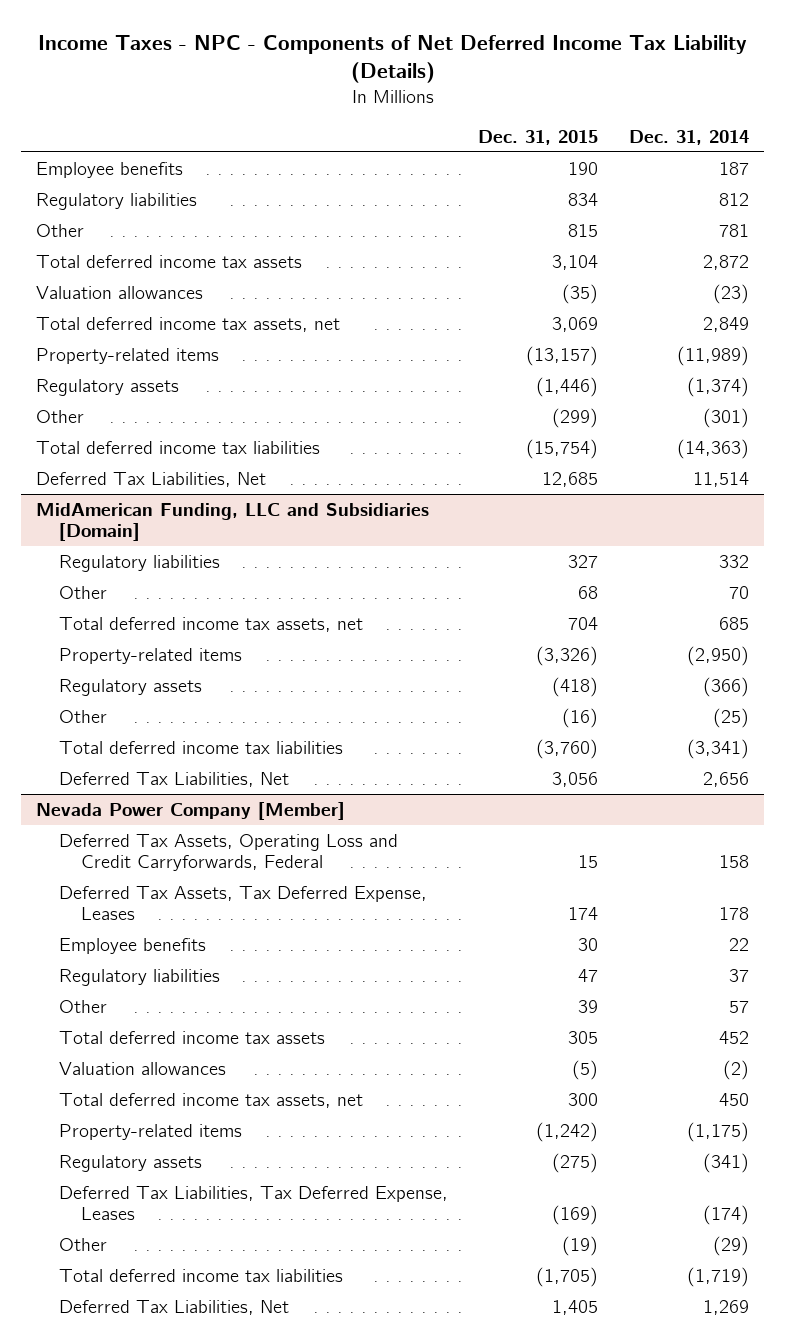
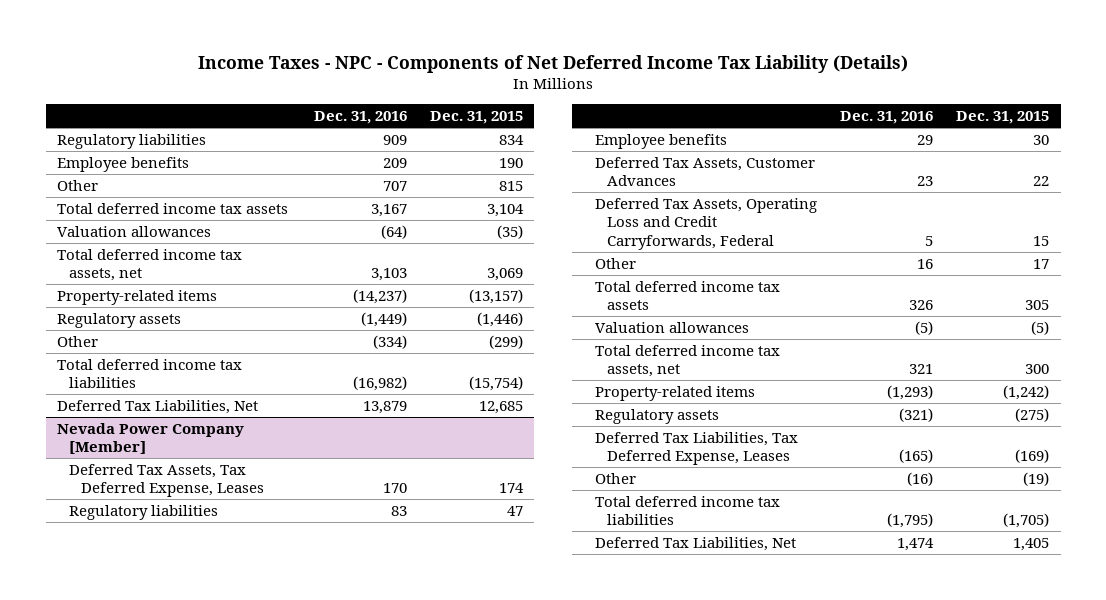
[629,129,750,145] Dec. 31, 2014 -> none
none -> [313,111,407,125] Dec. 31, 2016
[36,161,184,178] Employee benefits -> [57,156,190,172] Employee benefits
[36,502,430,541] MidAmerican Funding, LLC and Subsidiaries [Domain] -> none
[58,554,220,572] Regulatory liabilities -> none
[58,585,107,599] Other -> none
[58,616,363,632] Total deferred income tax assets, net -> none
[58,647,242,664] Property-related items -> none
[58,678,202,696] Regulatory assets -> none
[58,709,107,723] Other -> none
[58,740,343,754] Total deferred income tax liabilities -> none
[58,771,289,787] Deferred Tax Liabilities, Net -> none
[58,937,206,954] Employee benefits -> [595,133,728,149] Employee benefits
none -> [595,156,816,187] Deferred Tax Assets, Customer Advances
[58,833,398,871] Deferred Tax Assets, Operating Loss and Credit Carryforwards, Federal -> [595,197,818,250] Deferred Tax Assets, Operating Loss and Credit Carryforwards, Federal
[578,999,599,1013] 39 -> [1033,258,1050,269] 17

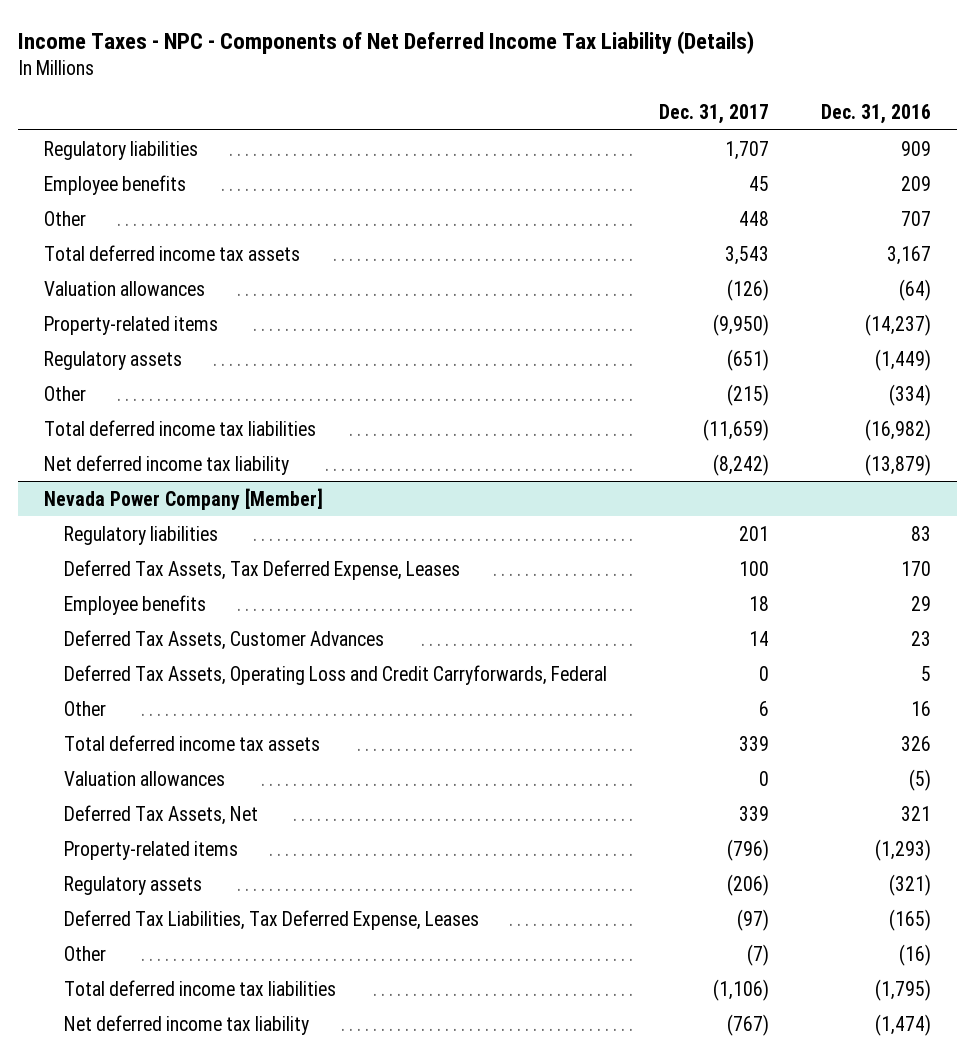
[429,111,523,125] Dec. 31, 2015 -> none
none -> [659,104,770,125] Dec. 31, 2017
[57,248,243,282] Total deferred income tax assets, net -> none
[57,399,259,414] Deferred Tax Liabilities, Net -> [44,454,290,475] Net deferred income tax liability
[362,400,407,414] 13,879 -> [865,453,932,476] (13,879)
[68,463,264,498] Deferred Tax Assets, Tax Deferred Expense, Leases -> [64,559,461,580] Deferred Tax Assets, Tax Deferred Expense, Leases
[595,344,781,378] Total deferred income tax assets, net -> [64,804,259,825] Deferred Tax Assets, Net
[595,536,797,551] Deferred Tax Liabilities, Net -> [64,1014,310,1035] Net deferred income tax liability
[897,537,935,551] 1,474 -> [875,1013,932,1036] (1,474)

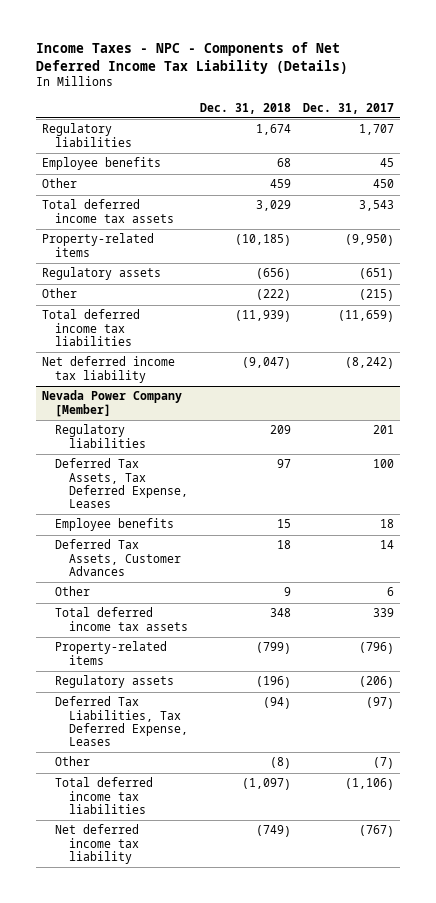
[821,104,932,125] Dec. 31, 2016 -> none
none -> [200,102,292,114] Dec. 31, 2018
[739,210,770,226] 448 -> [373,179,395,189] 450
[44,280,206,296] Valuation allowances -> none
[64,664,608,685] Deferred Tax Assets, Operating Loss and Credit Carryforwards, Federal -> none
[64,770,226,786] Valuation allowances -> none
[64,804,259,825] Deferred Tax Assets, Net -> none

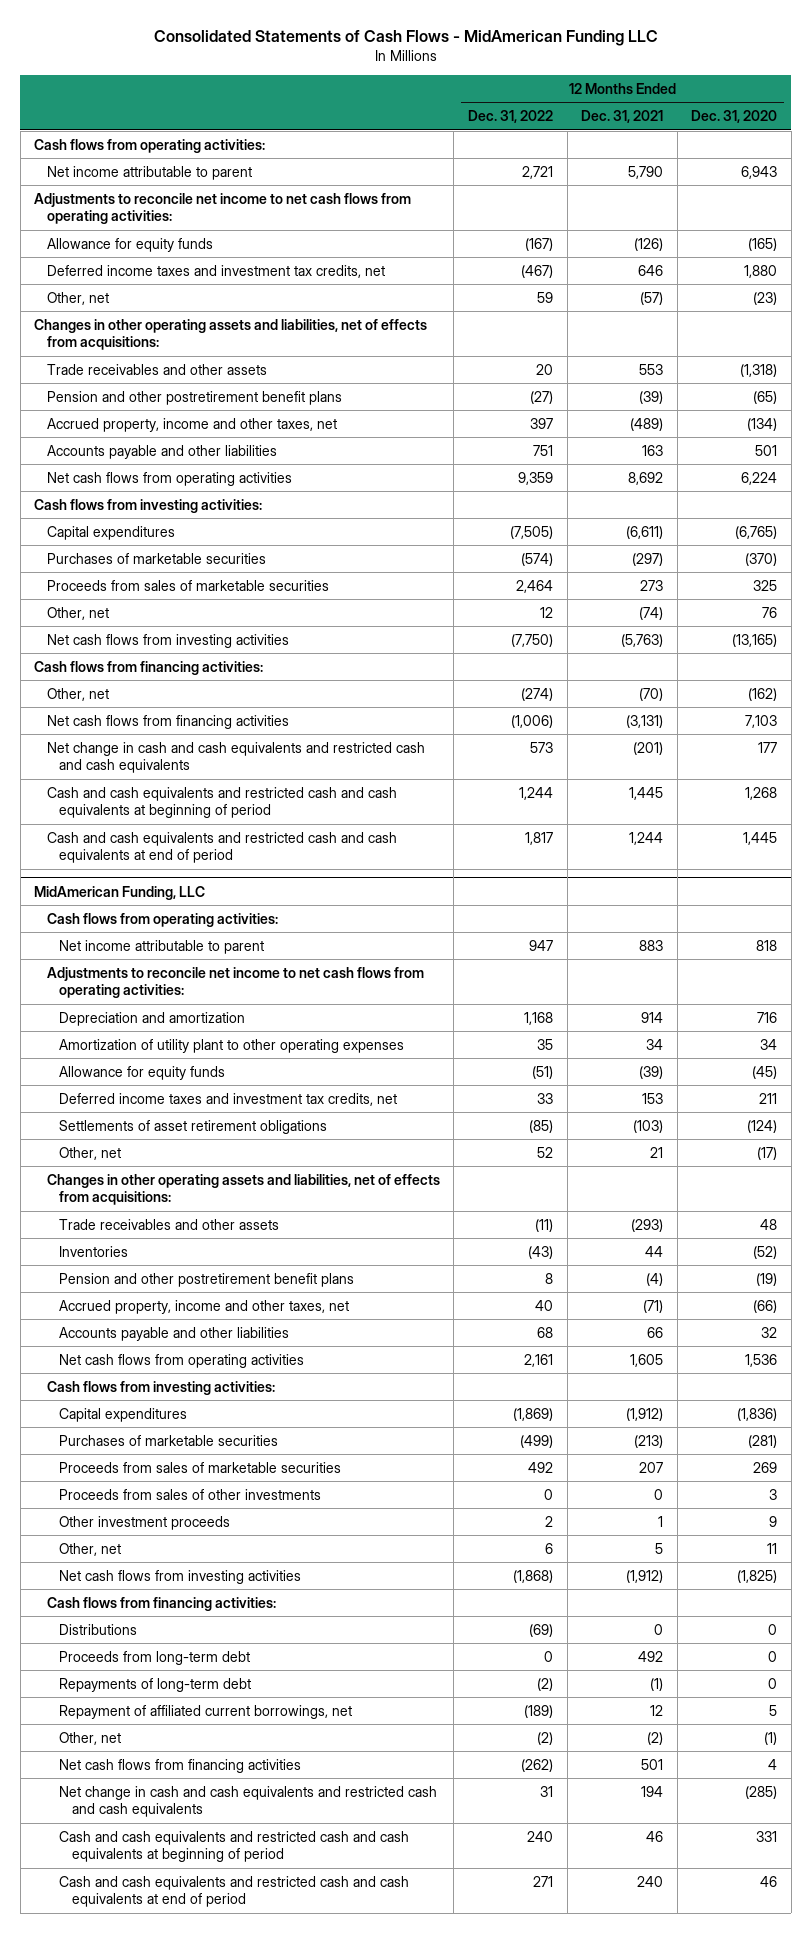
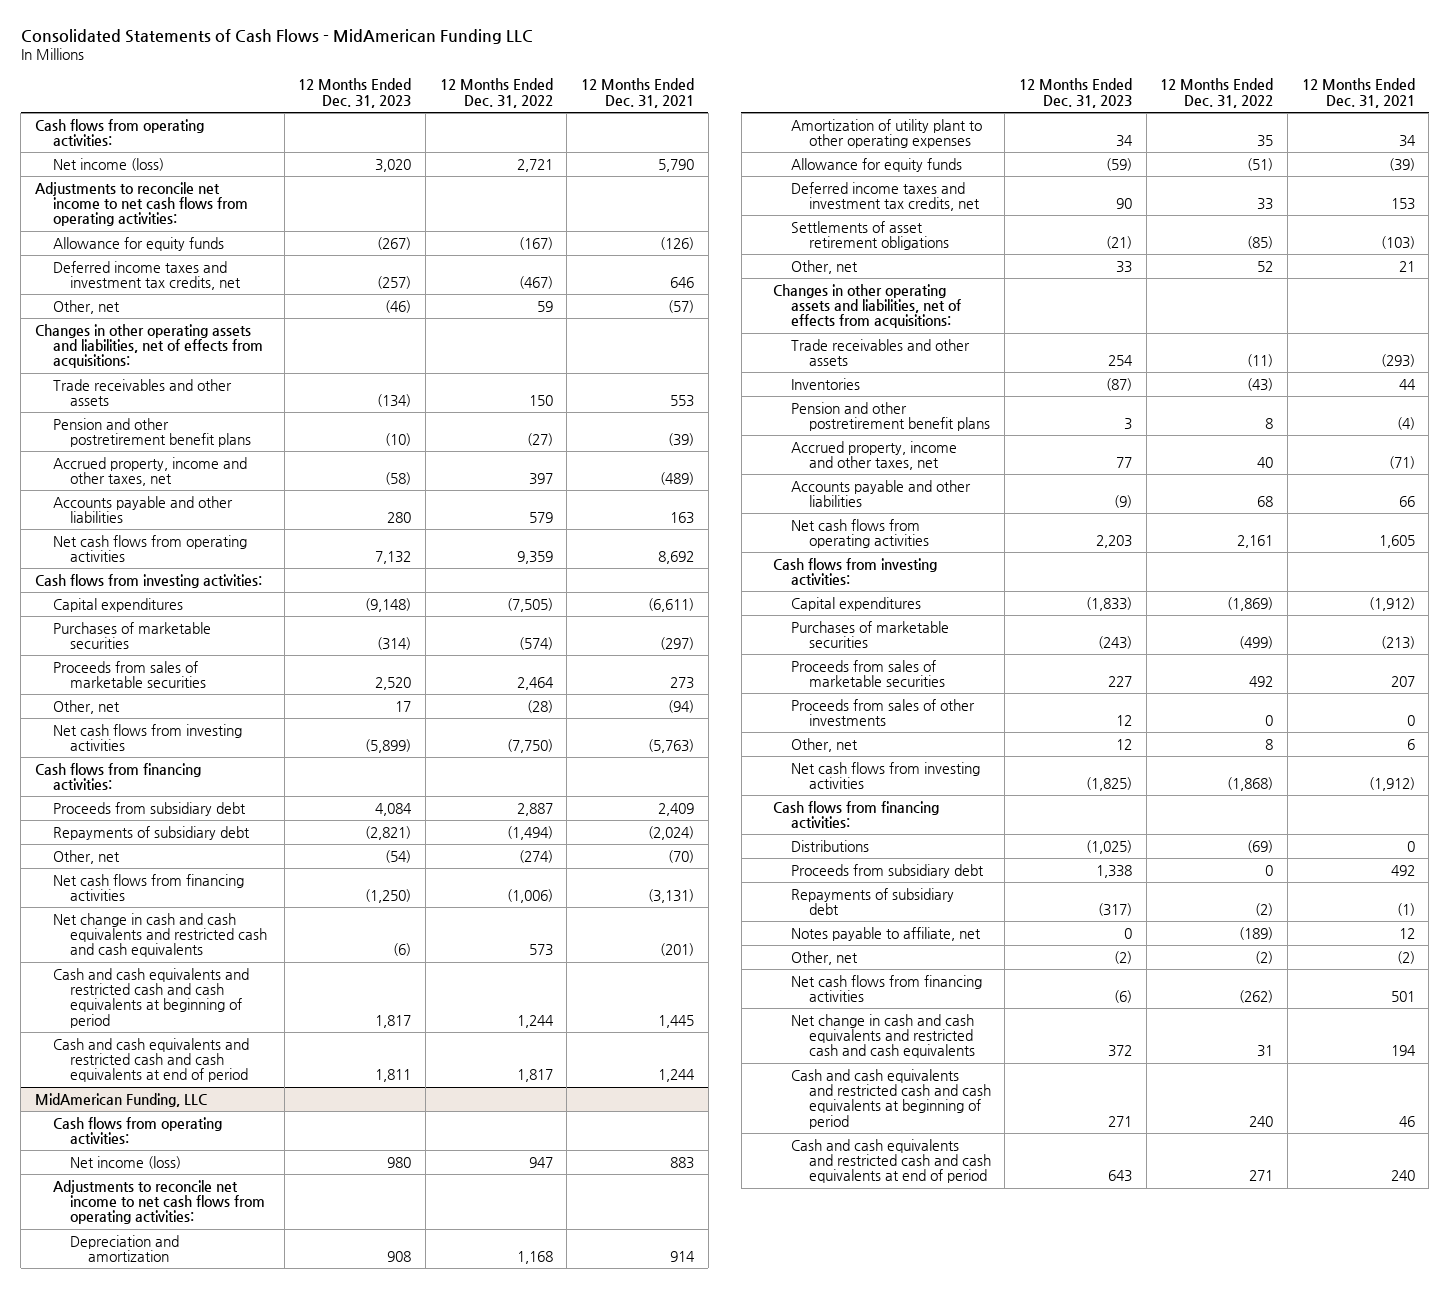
[691,110,778,124] Dec. 31, 2020 -> none
none -> [298,78,412,108] 12 Months Ended Dec. 31, 2023
[46,165,252,180] Net income attributable to parent -> [52,157,164,171] Net income (loss)
[536,363,554,375] 20 -> [528,395,553,407] 150
[533,444,554,456] 751 -> [528,512,553,524] 579
[540,606,554,618] 12 -> [526,699,553,713] (28)
[639,606,664,620] (74) -> [667,699,694,713] (94)
none -> [52,801,246,816] Proceeds from subsidiary debt
none -> [52,825,250,840] Repayments of subsidiary debt
[59,939,265,954] Net income attributable to parent -> [70,1155,182,1169] Net income (loss)
[59,1515,231,1530] Other investment proceeds -> none
[545,1542,554,1554] 6 -> [1265,738,1274,750] 8
[655,1542,664,1554] 5 -> [1406,738,1415,750] 6
[59,1650,251,1665] Proceeds from long-term debt -> [791,863,985,878] Proceeds from subsidiary debt
[59,1677,252,1692] Repayments of long-term debt -> [791,887,955,916] Repayments of subsidiary debt
[59,1704,353,1719] Repayment of affiliated current borrowings, net -> [791,926,982,941] Notes payable to affiliate, net

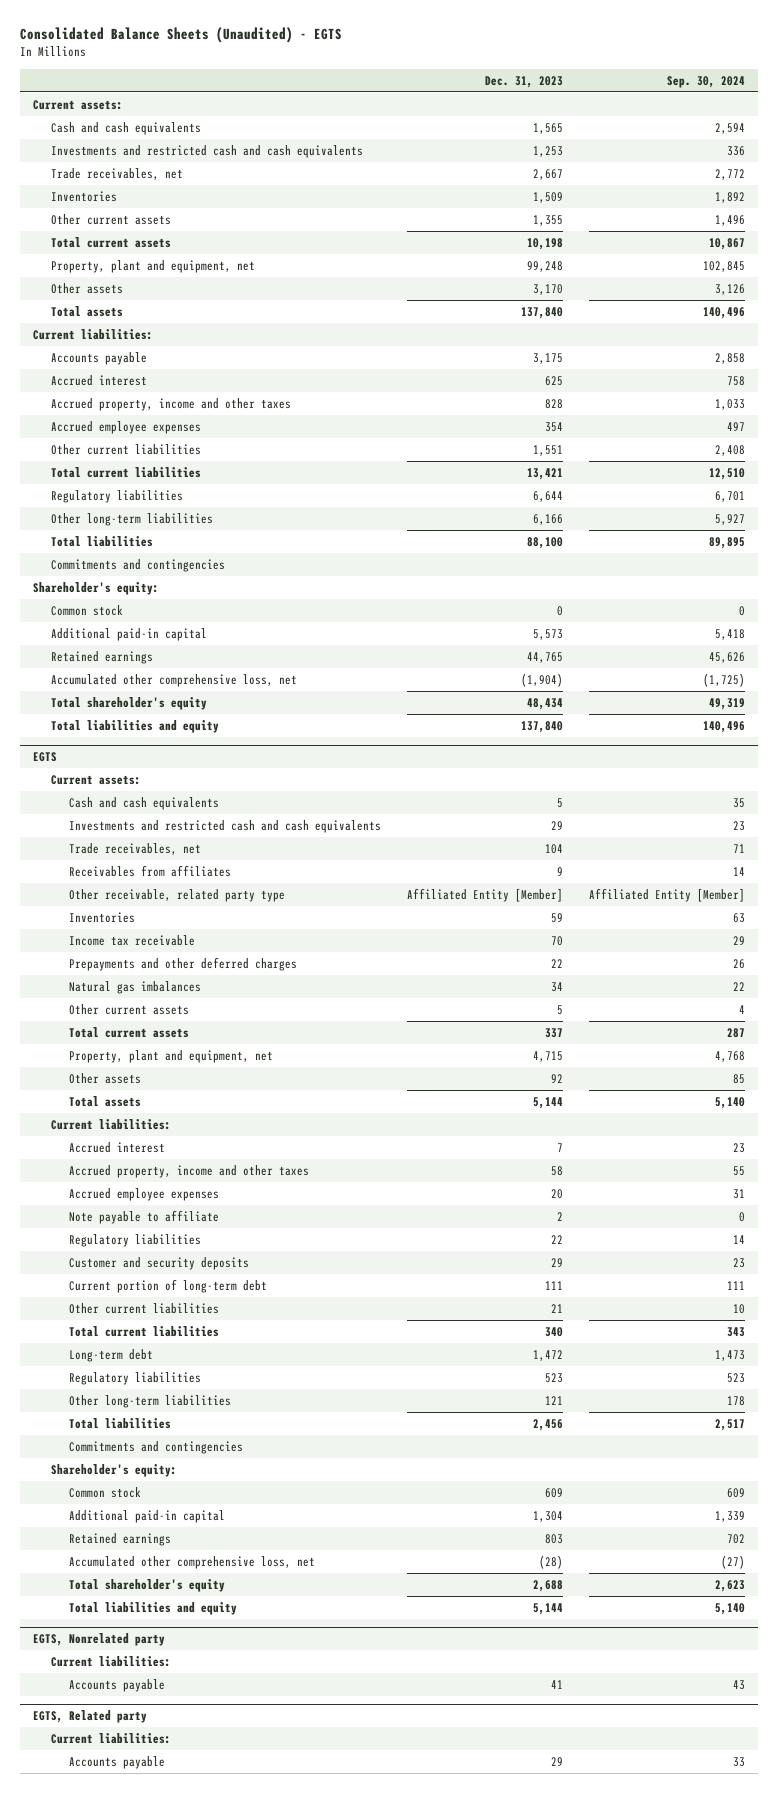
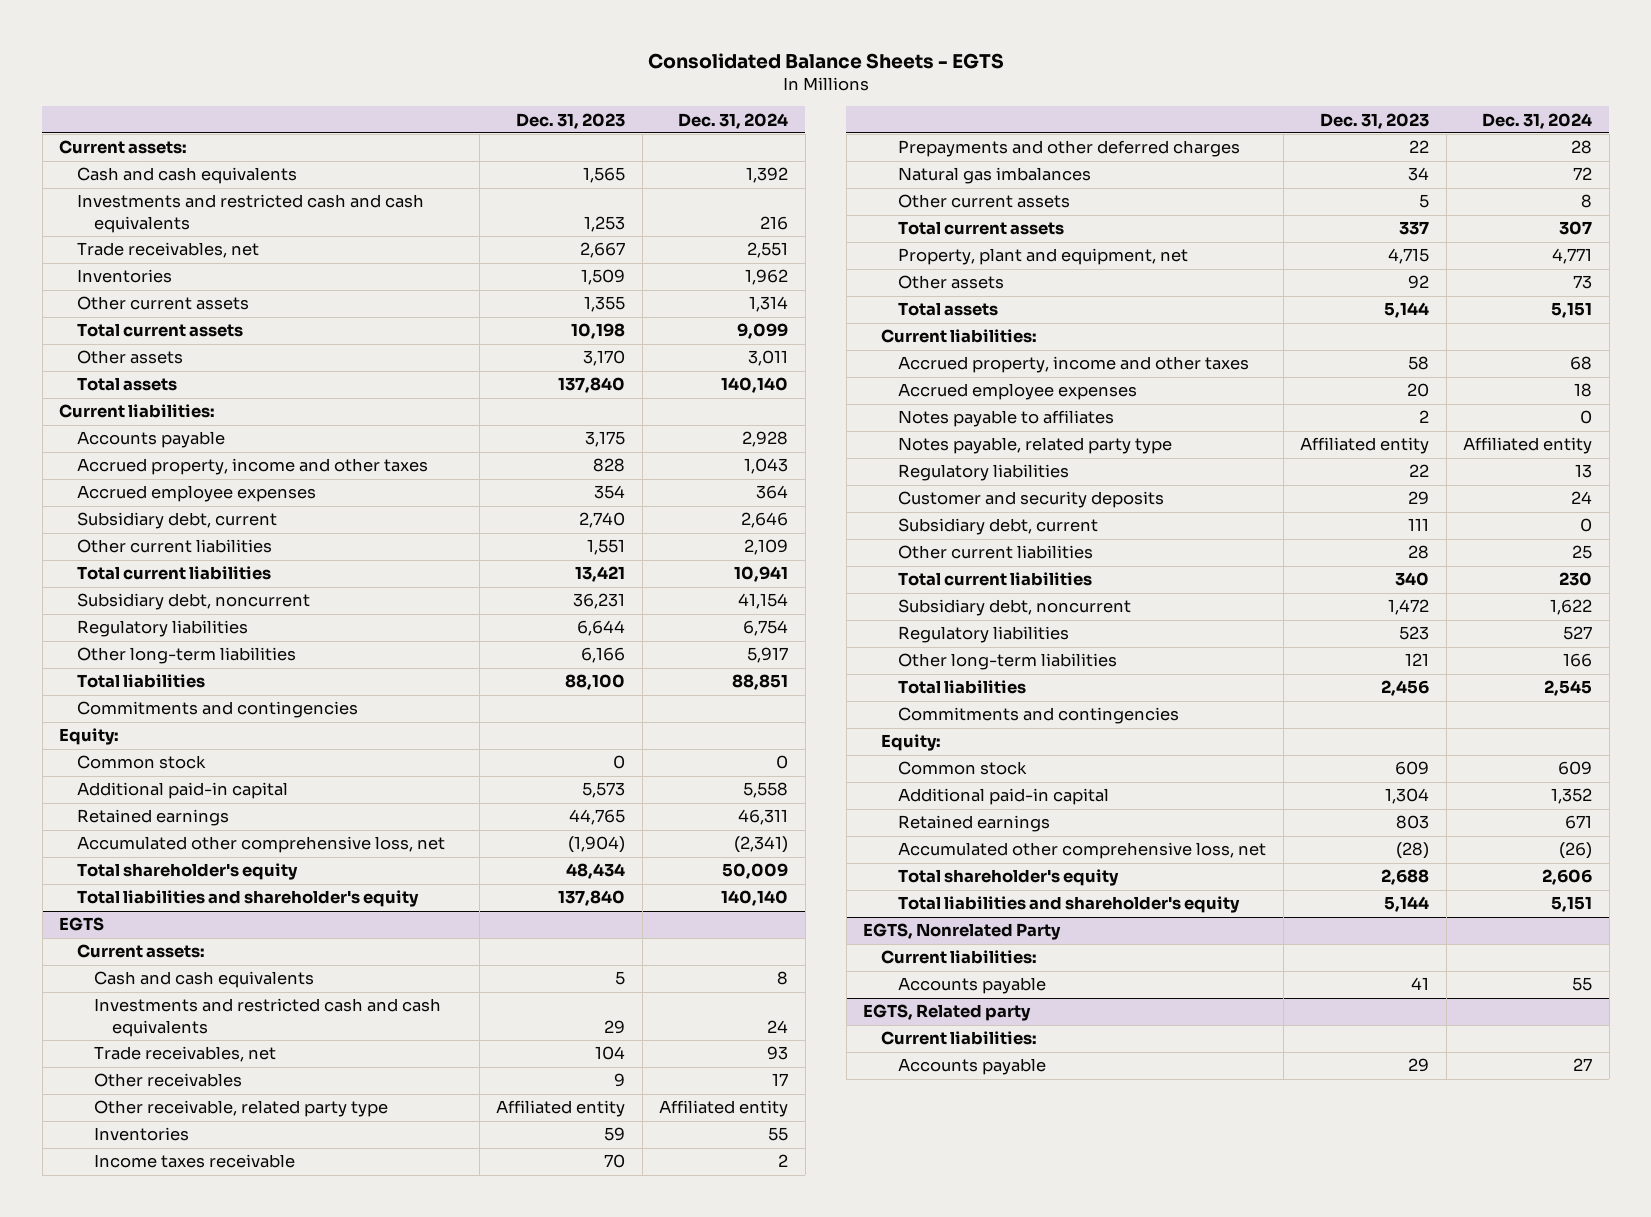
[20,27,343,44] Consolidated Balance Sheets (Unaudited) - EGTS -> [647,52,1004,69] Consolidated Balance Sheets - EGTS
[666,75,745,88] Sep. 30, 2024 -> none
none -> [678,112,789,129] Dec. 31, 2024
[51,259,256,273] Property, plant and equipment, net -> none
[51,374,148,386] Accrued interest -> none
none -> [76,512,277,530] Subsidiary debt, current
none -> [76,593,310,611] Subsidiary debt, noncurrent
[32,581,159,595] Shareholder's equity: -> [59,728,120,746] Equity:
[51,719,220,733] Total liabilities and equity -> [76,890,419,908] Total liabilities and shareholder's equity
[69,864,232,877] Receivables from affiliates -> [94,1073,243,1088] Other receivables
[407,887,564,902] Affiliated Entity [Member] -> [496,1100,626,1118] Affiliated entity
[69,934,196,946] Income tax receivable -> [94,1154,296,1169] Income taxes receivable
[69,1141,166,1153] Accrued interest -> none
[69,1209,220,1224] Note payable to affiliate -> [898,410,1115,428] Notes payable to affiliates
none -> [898,437,1173,455] Notes payable, related party type
[69,1278,268,1293] Current portion of long-term debt -> [898,518,1099,536] Subsidiary debt, current
[551,1303,564,1313] 21 -> [1408,545,1430,560] 28
[69,1348,154,1362] Long-term debt -> [898,599,1132,617] Subsidiary debt, noncurrent
[51,1463,178,1477] Shareholder's equity: -> [880,734,941,752] Equity:
[69,1601,238,1615] Total liabilities and equity -> [898,896,1241,914] Total liabilities and shareholder's equity
[32,1632,165,1646] EGTS, Nonrelated party -> [863,923,1062,941] EGTS, Nonrelated Party

